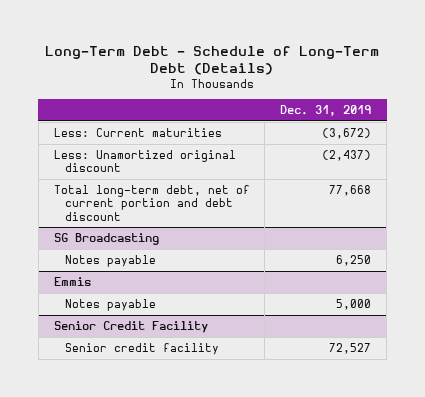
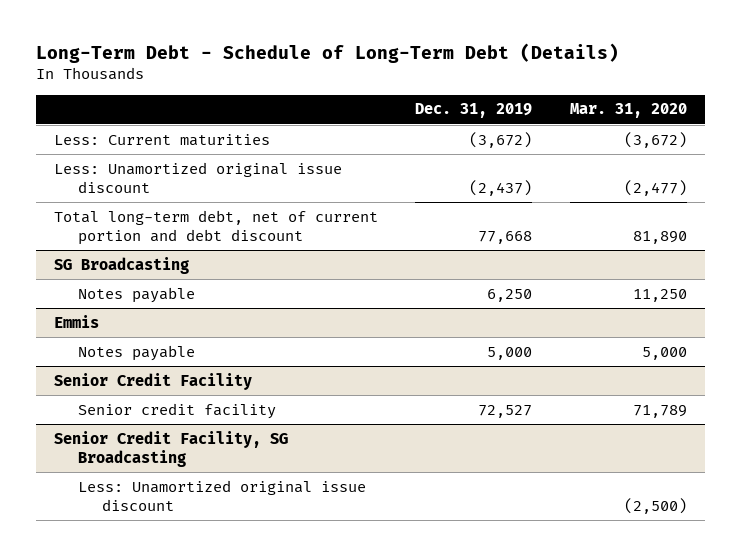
none -> [569,103,687,119] Mar. 31, 2020
[53,150,236,173] Less: Unamortized original discount -> [54,161,343,193] Less: Unamortized original issue discount
none -> [54,430,289,467] Senior Credit Facility, SG Broadcasting
none -> [78,479,367,511] Less: Unamortized original issue discount

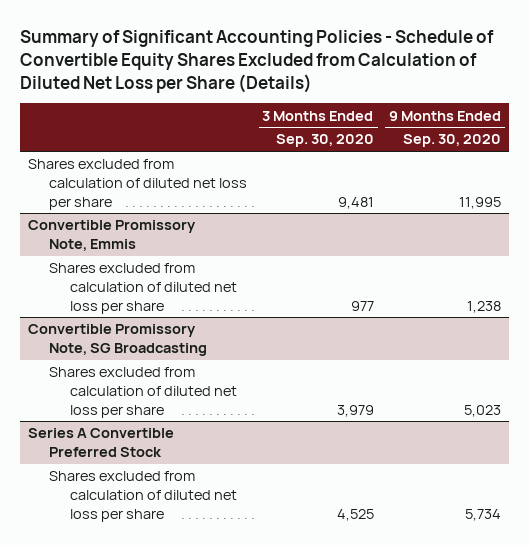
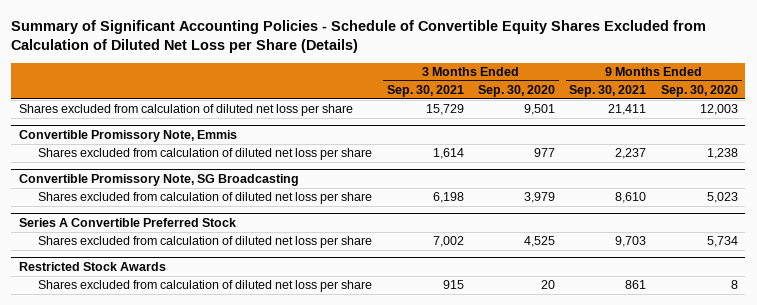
none -> [386,85,464,98] Sep. 30, 2021
none -> [569,85,647,98] Sep. 30, 2021
[337,196,374,209] 9,481 -> [524,104,556,116] 9,501
[459,196,502,209] 11,995 -> [699,104,738,116] 12,003
none -> [18,261,166,271] Restricted Stock Awards
none -> [38,280,373,293] Shares excluded from calculation of diluted net loss per share

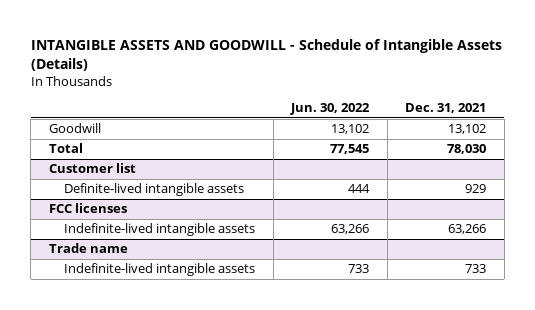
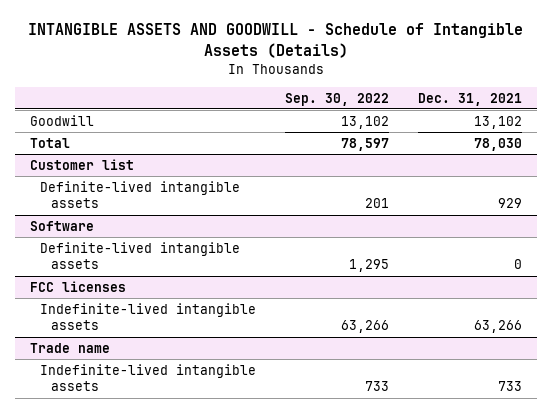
[290,103,371,116] Jun. 30, 2022 -> none
none -> [285,92,390,106] Sep. 30, 2022
none -> [29,220,94,231] Software
none -> [40,241,241,270] Definite-lived intangible assets

